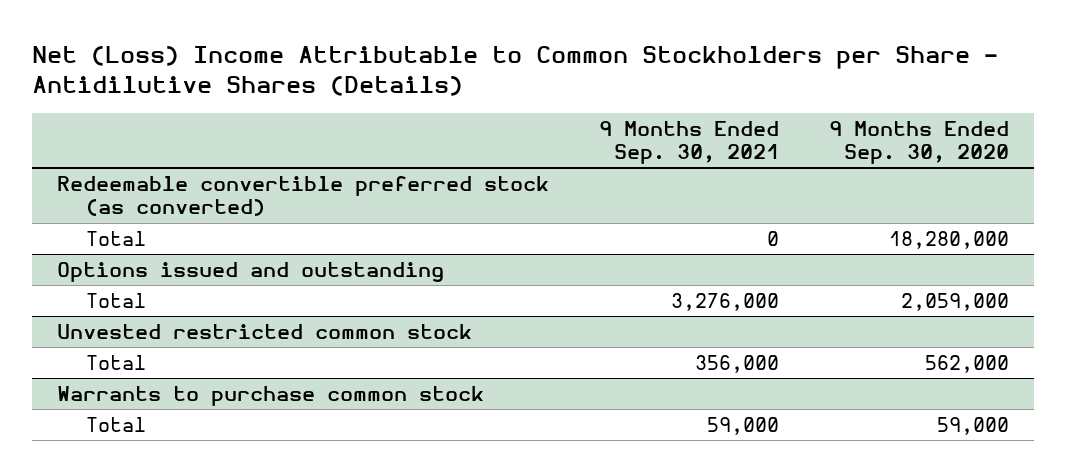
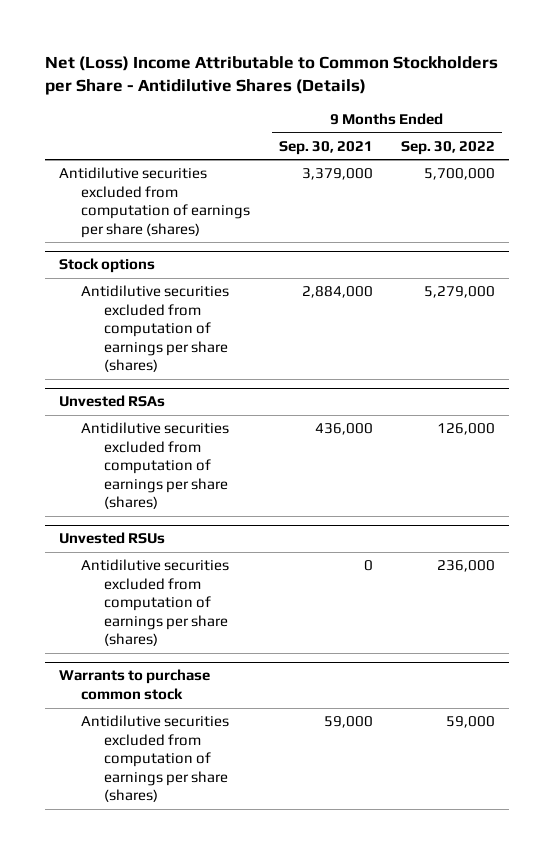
[829,120,1010,165] 9 Months Ended Sep. 30, 2020 -> none
none -> [400,140,495,155] Sep. 30, 2022
[57,176,550,217] Redeemable convertible preferred stock (as converted) -> none
[86,231,147,247] Total -> none
[86,293,147,309] Total -> none
[86,355,147,371] Total -> none
none -> [58,167,251,238] Antidilutive securities excluded from computation of earnings per share (shares)
[57,262,445,283] Options issued and outstanding -> [58,258,155,274] Stock options
none -> [81,285,230,372] Antidilutive securities excluded from computation of earnings per share (shares)
[57,324,473,340] Unvested restricted common stock -> [58,395,165,408] Unvested RSAs
none -> [81,422,230,509] Antidilutive securities excluded from computation of earnings per share (shares)
none -> [58,532,165,545] Unvested RSUs
none -> [81,559,230,646] Antidilutive securities excluded from computation of earnings per share (shares)
[86,417,147,433] Total -> [81,715,230,802] Antidilutive securities excluded from computation of earnings per share (shares)

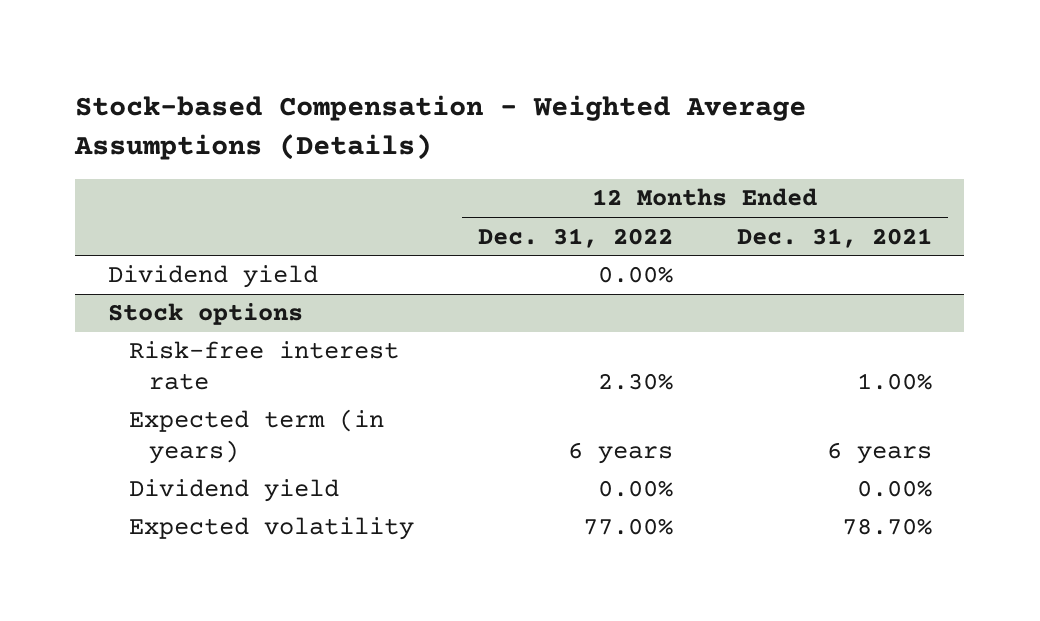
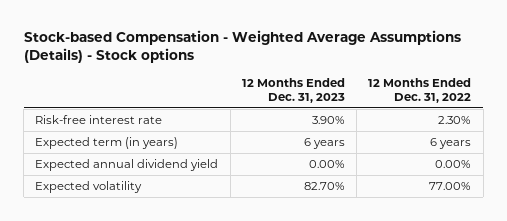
[74,94,807,160] Stock-based Compensation - Weighted Average Assumptions (Details) -> [23,29,461,63] Stock-based Compensation - Weighted Average Assumptions (Details) - Stock options
[737,227,933,248] Dec. 31, 2021 -> none
none -> [241,77,345,103] 12 Months Ended Dec. 31, 2023
[107,265,318,289] Dividend yield -> none
[107,303,303,326] Stock options -> none
[128,479,339,503] Dividend yield -> [35,159,219,172] Expected annual dividend yield

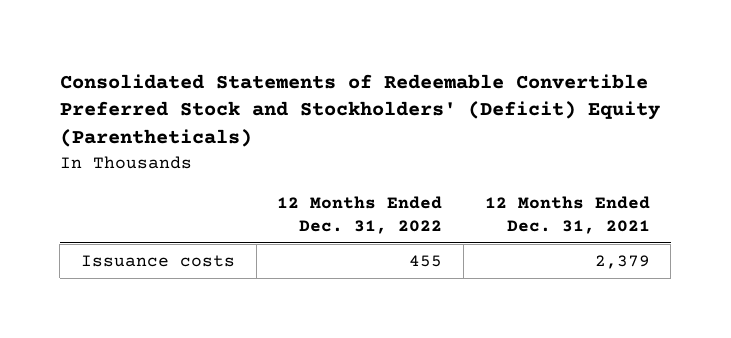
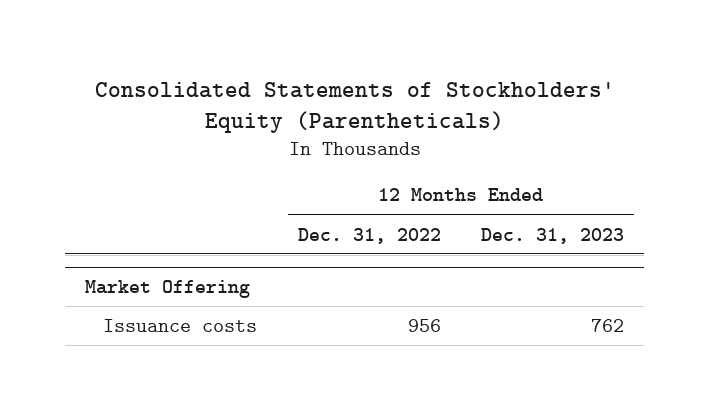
[59,73,660,148] Consolidated Statements of Redeemable Convertible Preferred Stock and Stockholders' (Deficit) Equity (Parentheticals) -> [94,81,615,134] Consolidated Statements of Stockholders' Equity (Parentheticals)
[484,195,650,234] 12 Months Ended Dec. 31, 2021 -> none
none -> [480,227,624,244] Dec. 31, 2023
none -> [85,279,251,298] Market Offering
[409,255,443,268] 455 -> [407,318,441,332] 956

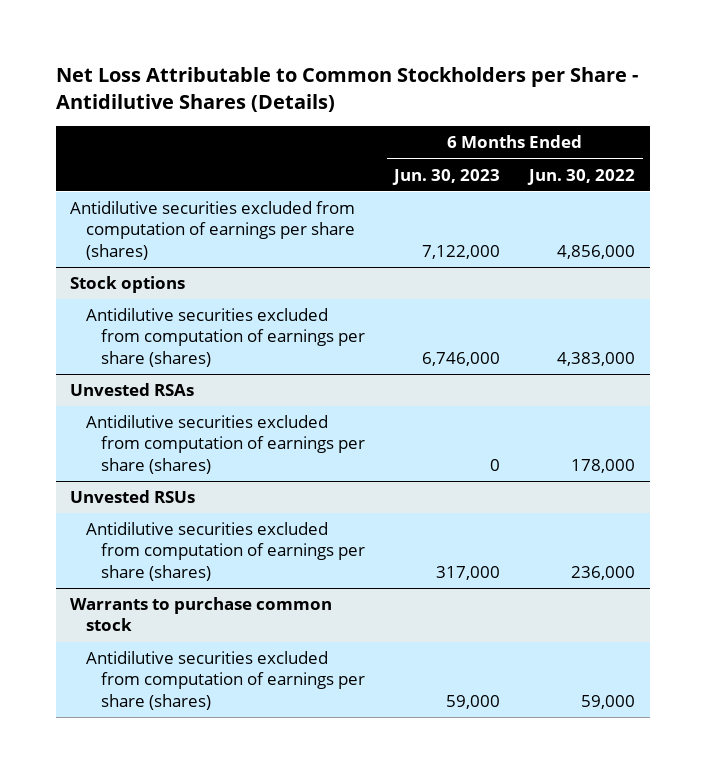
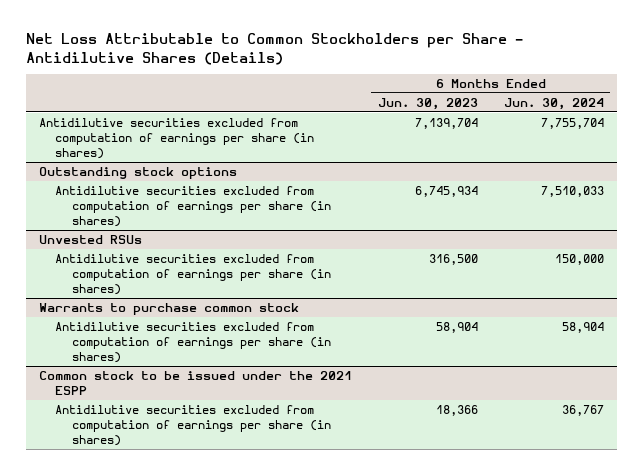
[527,168,636,185] Jun. 30, 2022 -> none
none -> [503,97,604,110] Jun. 30, 2024
[70,383,195,397] Unvested RSAs -> none
[85,415,365,474] Antidilutive securities excluded from computation of earnings per share (shares) -> none
[70,201,356,260] Antidilutive securities excluded from computation of earnings per share (shares) -> [38,117,315,160] Antidilutive securities excluded from computation of earnings per share (in shares)
[421,244,500,259] 7,122,000 -> [414,117,478,129] 7,139,704
[70,276,186,294] Stock options -> [38,166,237,179] Outstanding stock options
[85,308,365,367] Antidilutive securities excluded from computation of earnings per share (shares) -> [55,185,331,228] Antidilutive securities excluded from computation of earnings per share (in shares)
[421,351,500,366] 6,746,000 -> [414,185,478,197] 6,745,934
[85,522,365,581] Antidilutive securities excluded from computation of earnings per share (shares) -> [55,253,331,296] Antidilutive securities excluded from computation of earnings per share (in shares)
[435,565,500,580] 317,000 -> [428,253,478,265] 316,500
[85,651,365,710] Antidilutive securities excluded from computation of earnings per share (shares) -> [55,321,331,364] Antidilutive securities excluded from computation of earnings per share (in shares)
[445,694,500,709] 59,000 -> [435,321,478,333] 58,904
none -> [38,370,352,396] Common stock to be issued under the 2021 ESPP
none -> [55,404,331,447] Antidilutive securities excluded from computation of earnings per share (in shares)

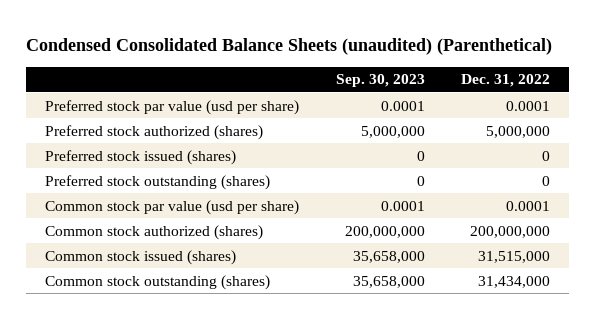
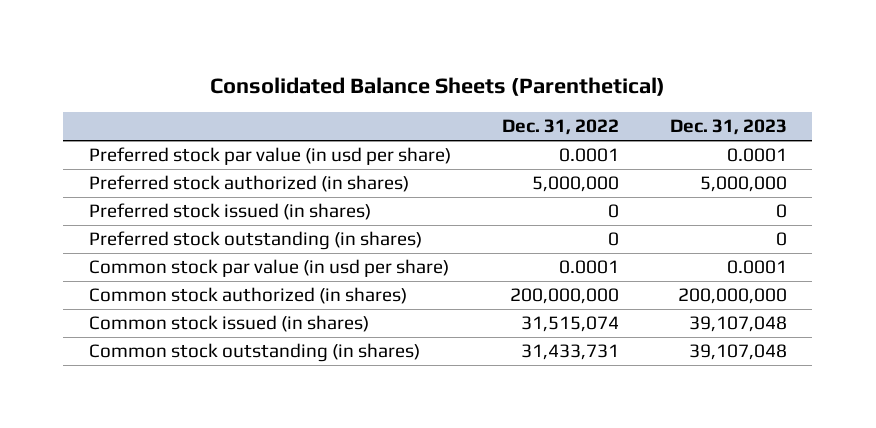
[26,37,553,55] Condensed Consolidated Balance Sheets (unaudited) (Parenthetical) -> [209,77,665,97] Consolidated Balance Sheets (Parenthetical)
[335,74,425,88] Sep. 30, 2023 -> none
none -> [669,119,787,136] Dec. 31, 2023
[44,99,299,115] Preferred stock par value (usd per share) -> [88,147,451,166] Preferred stock par value (in usd per share)
[44,124,263,140] Preferred stock authorized (shares) -> [88,175,409,193] Preferred stock authorized (in shares)
[44,149,236,165] Preferred stock issued (shares) -> [88,203,371,221] Preferred stock issued (in shares)
[44,174,270,190] Preferred stock outstanding (shares) -> [88,231,422,251] Preferred stock outstanding (in shares)
[44,199,299,215] Common stock par value (usd per share) -> [88,259,449,278] Common stock par value (in usd per share)
[44,224,263,240] Common stock authorized (shares) -> [88,287,407,305] Common stock authorized (in shares)
[44,249,236,265] Common stock issued (shares) -> [88,315,369,333] Common stock issued (in shares)
[478,250,551,263] 31,515,000 -> [520,316,619,333] 31,515,074
[44,274,270,290] Common stock outstanding (shares) -> [88,343,420,363] Common stock outstanding (in shares)
[478,275,551,288] 31,434,000 -> [520,344,619,361] 31,433,731

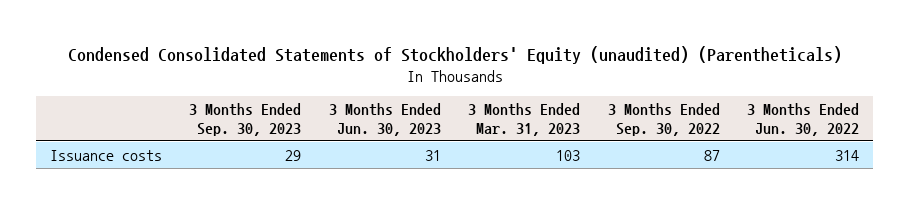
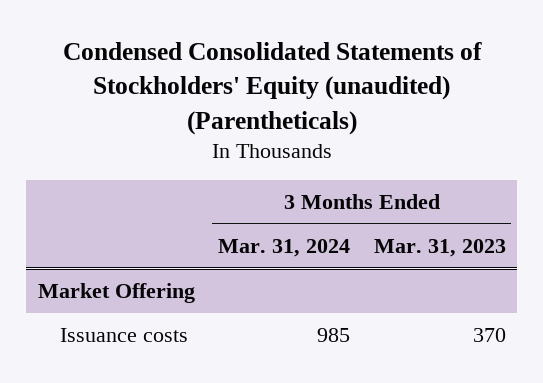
[189,103,302,136] 3 Months Ended Sep. 30, 2023 -> none
[328,103,441,136] 3 Months Ended Jun. 30, 2023 -> none
[607,103,720,136] 3 Months Ended Sep. 30, 2022 -> none
[747,103,860,136] 3 Months Ended Jun. 30, 2022 -> none
none -> [218,238,351,257] Mar. 31, 2024
none -> [37,282,195,303] Market Offering
[556,149,581,161] 103 -> [472,327,506,342] 370

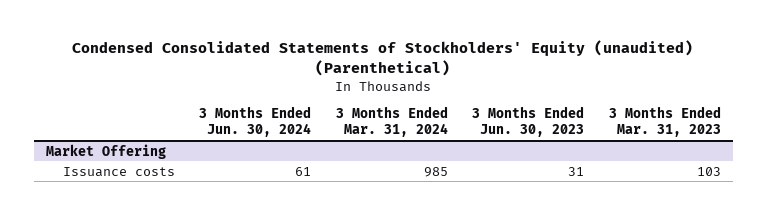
[62,42,482,135] Condensed Consolidated Statements of Stockholders' Equity (unaudited) (Parentheticals) -> [72,40,694,77] Condensed Consolidated Statements of Stockholders' Equity (unaudited) (Parenthetical)
none -> [199,105,312,138] 3 Months Ended Jun. 30, 2024
none -> [472,105,585,138] 3 Months Ended Jun. 30, 2023
[472,327,506,342] 370 -> [696,166,721,176] 103

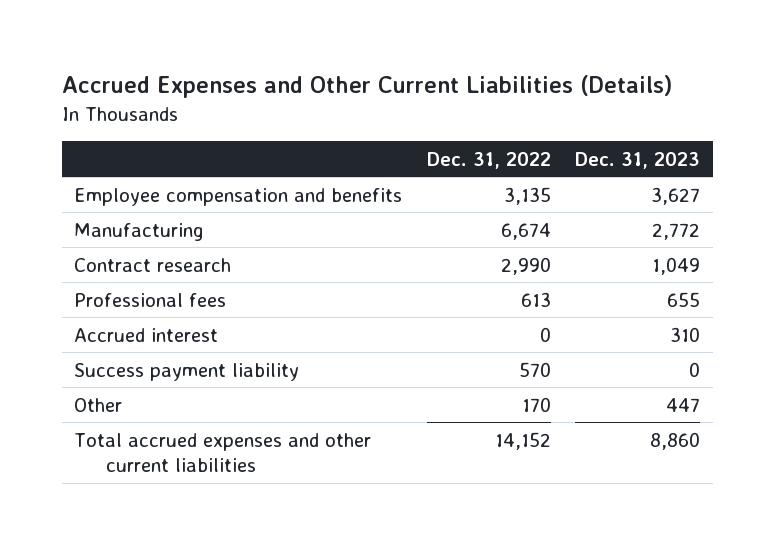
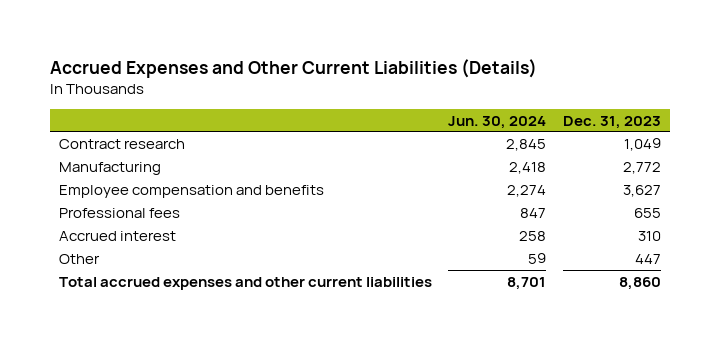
[426,151,551,169] Dec. 31, 2022 -> none
none -> [448,115,547,129] Jun. 30, 2024
[73,222,204,241] Manufacturing -> [58,161,161,175] Manufacturing
[73,187,402,206] Employee compensation and benefits -> [58,184,324,198] Employee compensation and benefits
[73,362,299,381] Success payment liability -> none

